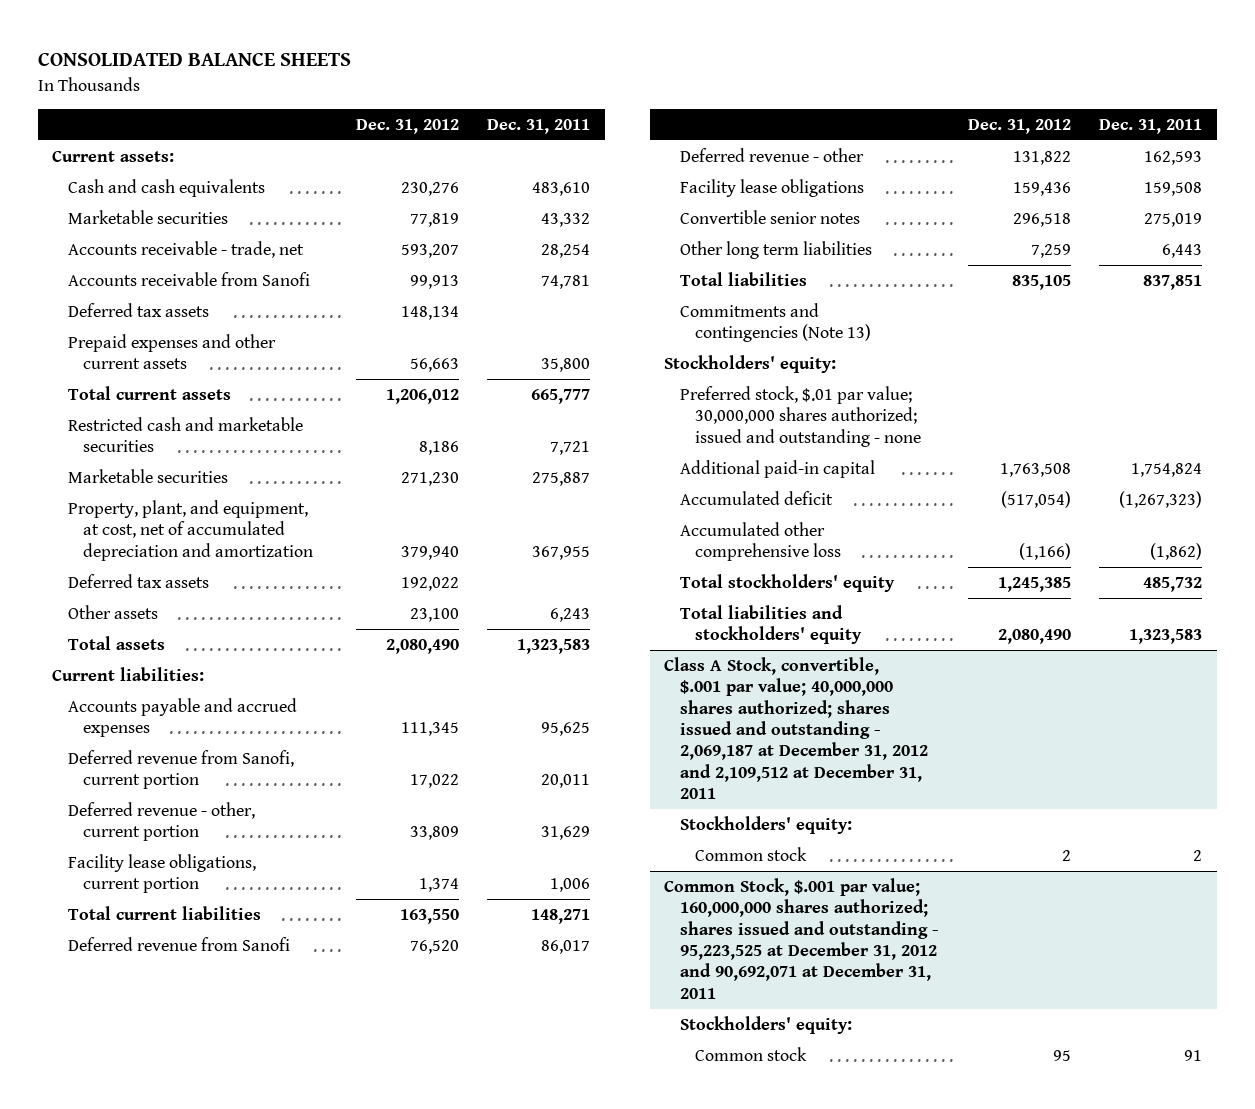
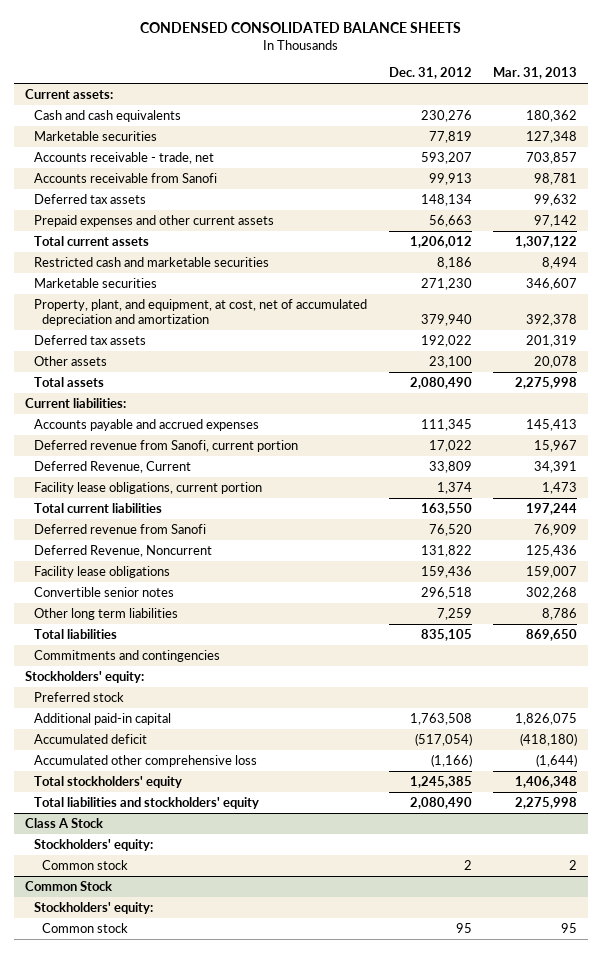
[38,53,352,67] CONSOLIDATED BALANCE SHEETS -> [140,22,462,34] CONDENSED CONSOLIDATED BALANCE SHEETS
[487,118,591,134] Dec. 31, 2011 -> none
none -> [493,67,578,80] Mar. 31, 2013
[67,802,255,842] Deferred revenue - other, current portion -> [33,460,191,473] Deferred Revenue, Current
[679,148,864,163] Deferred revenue - other -> [33,544,212,557] Deferred Revenue, Noncurrent
[679,303,872,343] Commitments and contingencies (Note 13) -> [33,649,220,662] Commitments and contingencies
[679,386,922,447] Preferred stock, $.01 par value; 30,000,000 shares authorized; issued and outstanding - none -> [33,691,124,702] Preferred stock
[664,657,928,800] Class A Stock, convertible, $.001 par value; 40,000,000 shares authorized; shares issued and outstanding - 2,069,187 at December 31, 2012 and 2,109,512 at December 31, 2011 -> none
none -> [25,817,104,828] Class A Stock
[664,878,939,999] Common Stock, $.001 par value; 160,000,000 shares authorized; shares issued and outstanding - 95,223,525 at December 31, 2012 and 90,692,071 at December 31, 2011 -> none
none -> [25,880,113,891] Common Stock

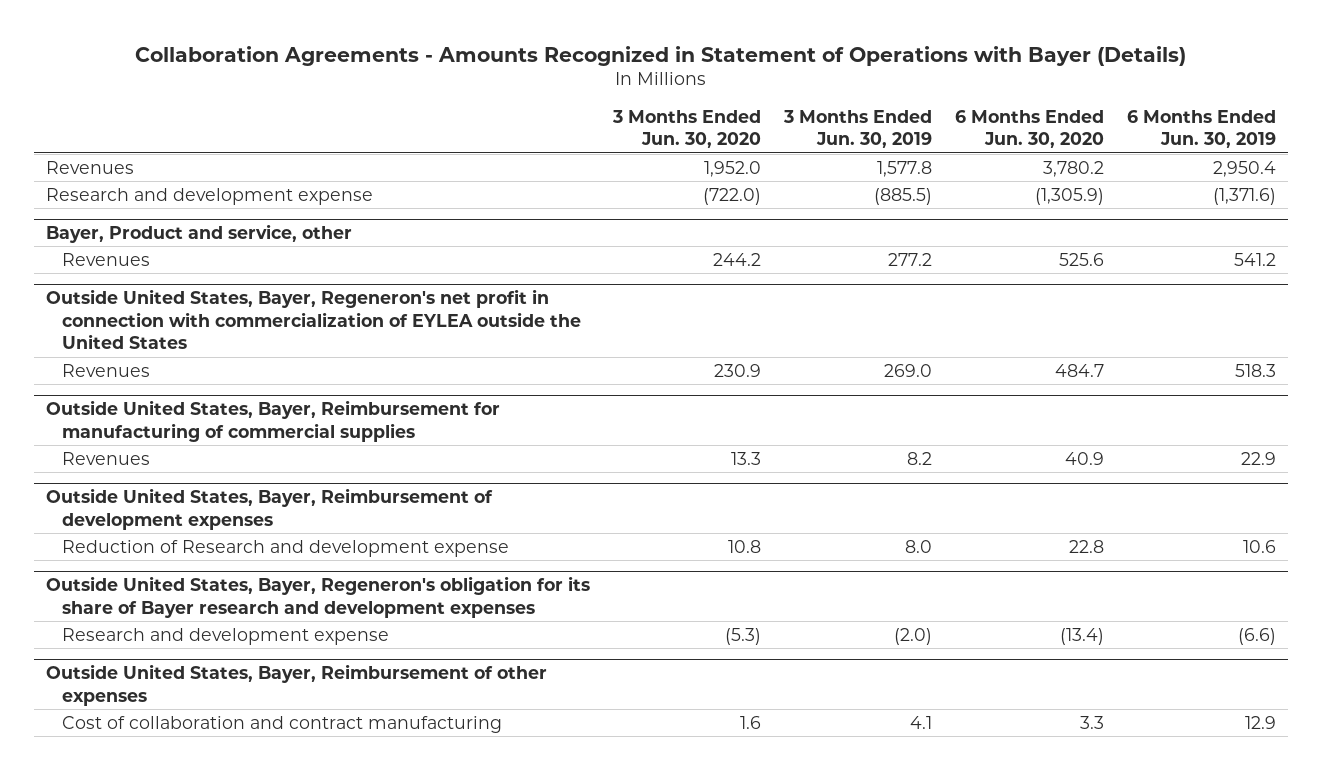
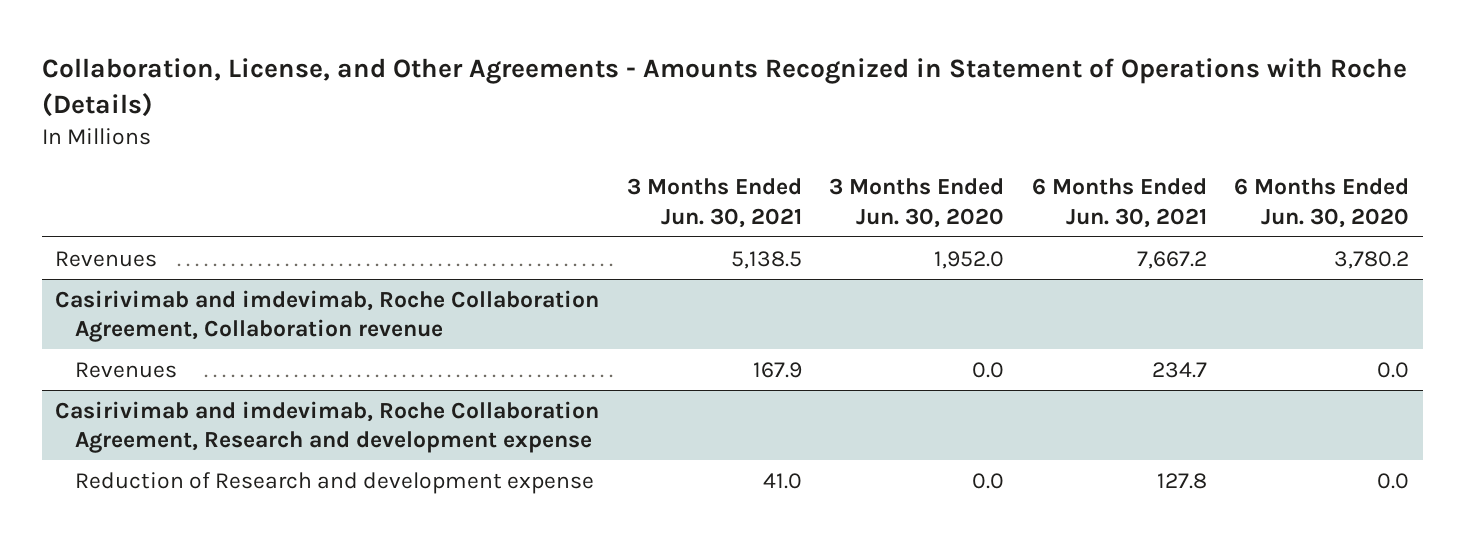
[135,45,1187,66] Collaboration Agreements - Amounts Recognized in Statement of Operations with Bayer (Details) -> [41,58,1407,118] Collaboration, License, and Other Agreements - Amounts Recognized in Statement of Operations with Roche (Details)
[783,109,933,149] 3 Months Ended Jun. 30, 2019 -> none
[1127,109,1277,149] 6 Months Ended Jun. 30, 2019 -> none
none -> [626,178,802,228] 3 Months Ended Jun. 30, 2021
none -> [1031,178,1207,228] 6 Months Ended Jun. 30, 2021
[45,187,373,205] Research and development expense -> none
[45,224,352,244] Bayer, Product and service, other -> none
[45,289,581,350] Outside United States, Bayer, Regeneron's net profit in connection with commercialization of EYLEA outside the United States -> none
[61,363,150,377] Revenues -> none
[45,400,500,442] Outside United States, Bayer, Reimbursement for manufacturing of commercial supplies -> none
[61,451,150,465] Revenues -> none
[45,488,493,530] Outside United States, Bayer, Reimbursement of development expenses -> none
[45,576,590,618] Outside United States, Bayer, Regeneron's obligation for its share of Bayer research and development expenses -> none
[61,627,389,645] Research and development expense -> none
[45,664,547,706] Outside United States, Bayer, Reimbursement of other expenses -> none
[61,715,502,733] Cost of collaboration and contract manufacturing -> none
none -> [55,289,600,342] Casirivimab and imdevimab, Roche Collaboration Agreement, Collaboration revenue
[712,252,761,266] 244.2 -> [972,361,1005,378] 0.0
[1059,252,1105,266] 525.6 -> [1376,361,1409,378] 0.0
none -> [55,400,600,453] Casirivimab and imdevimab, Roche Collaboration Agreement, Research and development expense
[727,539,761,553] 10.8 -> [972,472,1005,489] 0.0
[1069,539,1105,553] 22.8 -> [1376,472,1409,489] 0.0

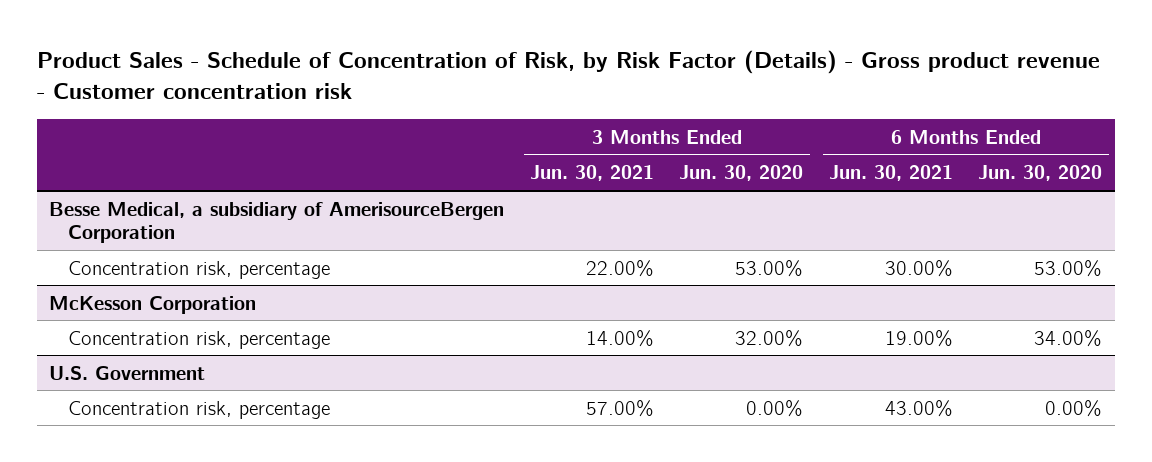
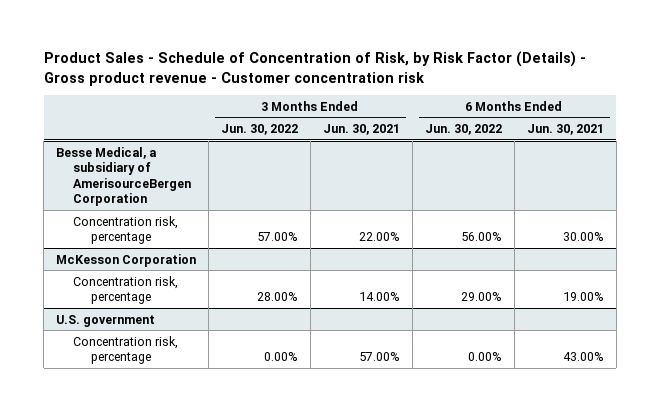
[679,165,804,182] Jun. 30, 2020 -> none
[978,165,1103,182] Jun. 30, 2020 -> none
none -> [221,123,299,135] Jun. 30, 2022
none -> [424,123,502,135] Jun. 30, 2022
[49,365,206,380] U.S. Government -> [56,314,156,327] U.S. government

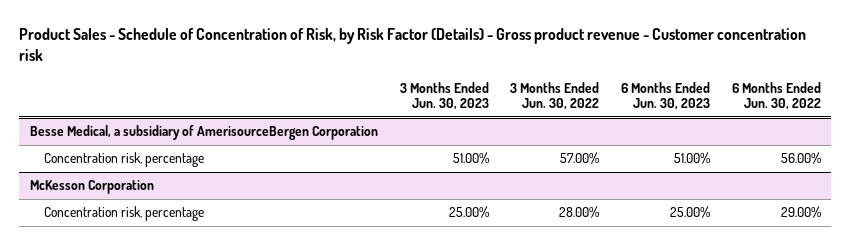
[322,123,400,135] Jun. 30, 2021 -> none
[526,123,604,135] Jun. 30, 2021 -> none
none -> [399,81,489,111] 3 Months Ended Jun. 30, 2023
none -> [620,81,710,111] 6 Months Ended Jun. 30, 2023
[56,314,156,327] U.S. government -> none
[73,335,179,365] Concentration risk, percentage -> none

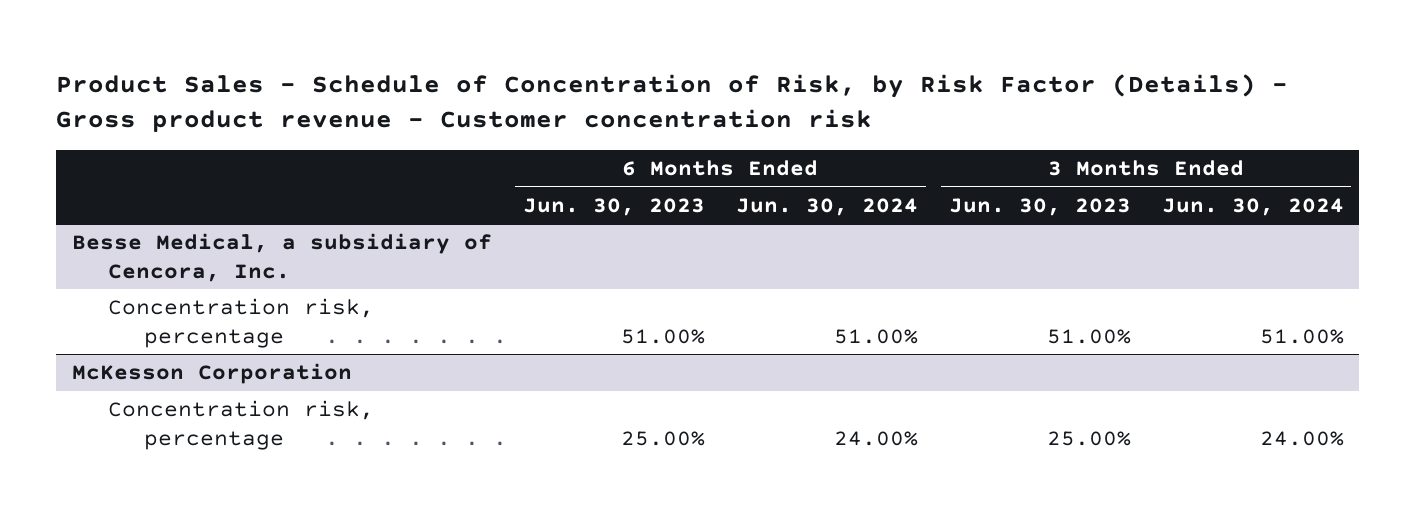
[510,81,600,111] 3 Months Ended Jun. 30, 2022 -> none
[731,81,821,111] 6 Months Ended Jun. 30, 2022 -> none
none -> [735,197,918,216] Jun. 30, 2024
none -> [1161,197,1344,216] Jun. 30, 2024
[29,125,378,141] Besse Medical, a subsidiary of AmerisourceBergen Corporation -> [71,233,492,282] Besse Medical, a subsidiary of Cencora, Inc.

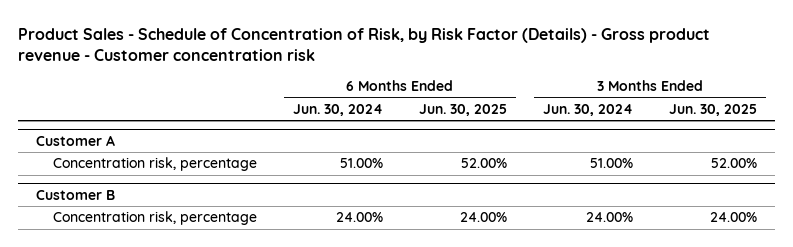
[522,197,705,216] Jun. 30, 2023 -> none
[948,197,1131,216] Jun. 30, 2023 -> none
none -> [418,103,507,116] Jun. 30, 2025
none -> [668,103,757,116] Jun. 30, 2025
[71,233,492,282] Besse Medical, a subsidiary of Cencora, Inc. -> [36,134,116,146] Customer A
[71,363,352,385] McKesson Corporation -> [36,189,116,200] Customer B

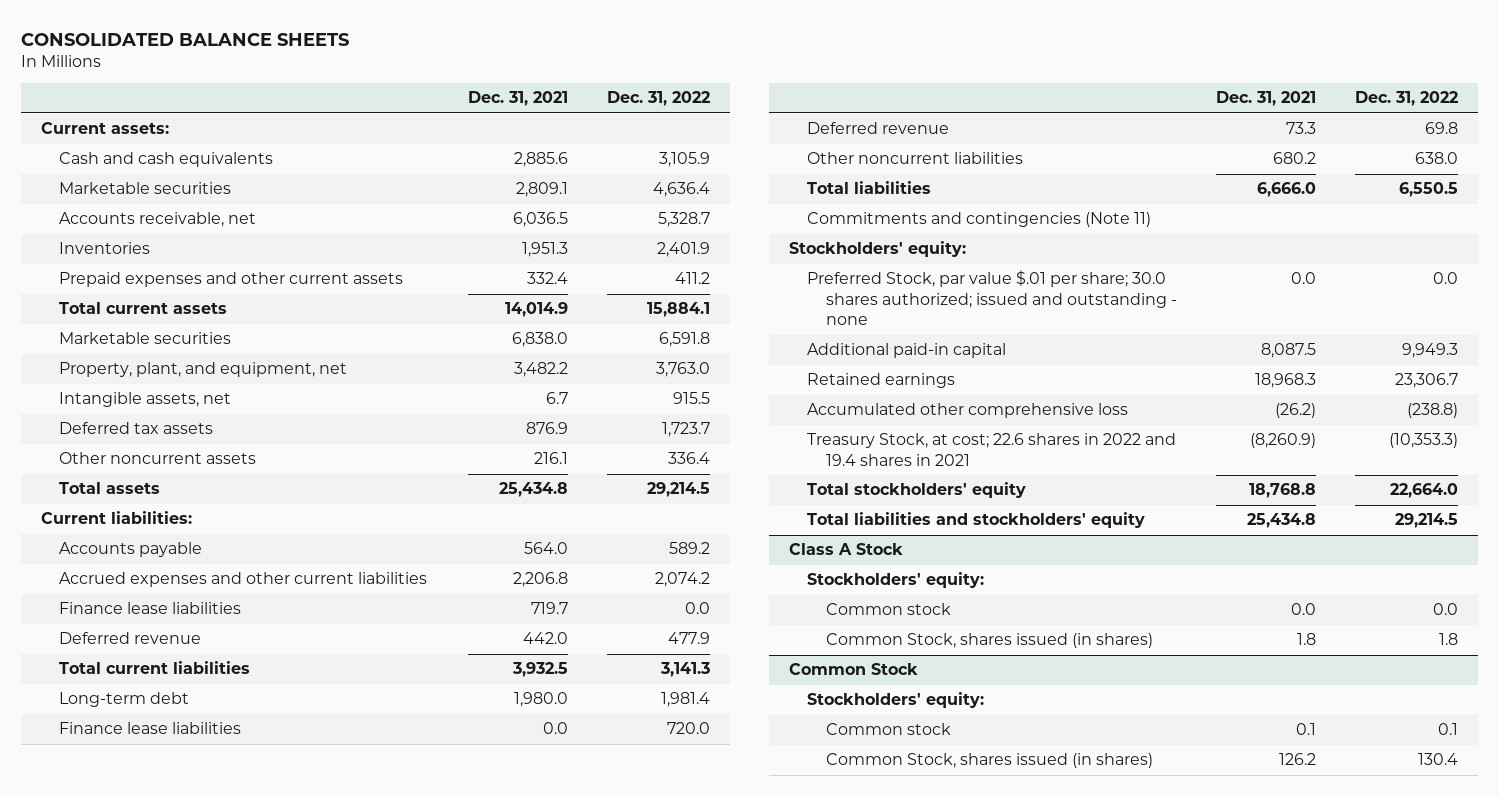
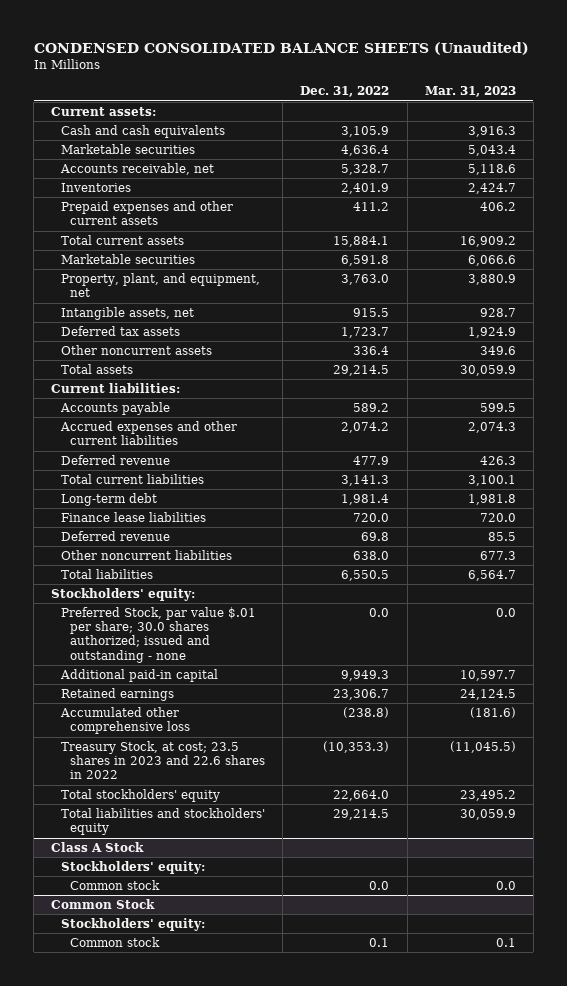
[21,32,350,46] CONSOLIDATED BALANCE SHEETS -> [33,41,529,55] CONDENSED CONSOLIDATED BALANCE SHEETS (Unaudited)
[467,91,568,107] Dec. 31, 2021 -> none
none -> [424,86,516,98] Mar. 31, 2023
[59,602,242,615] Finance lease liabilities -> none
[807,212,1152,228] Commitments and contingencies (Note 11) -> none
[807,433,1177,466] Treasury Stock, at cost; 22.6 shares in 2022 and 19.4 shares in 2021 -> [60,741,266,780] Treasury Stock, at cost; 23.5 shares in 2023 and 22.6 shares in 2022
[826,633,1154,649] Common Stock, shares issued (in shares) -> none
[826,753,1154,769] Common Stock, shares issued (in shares) -> none

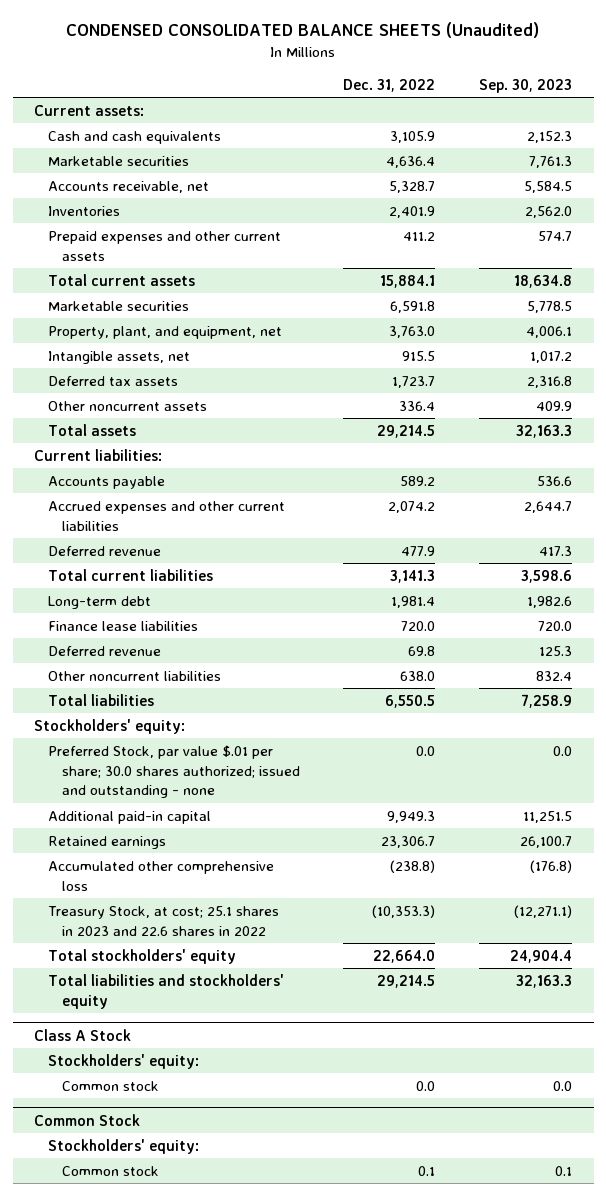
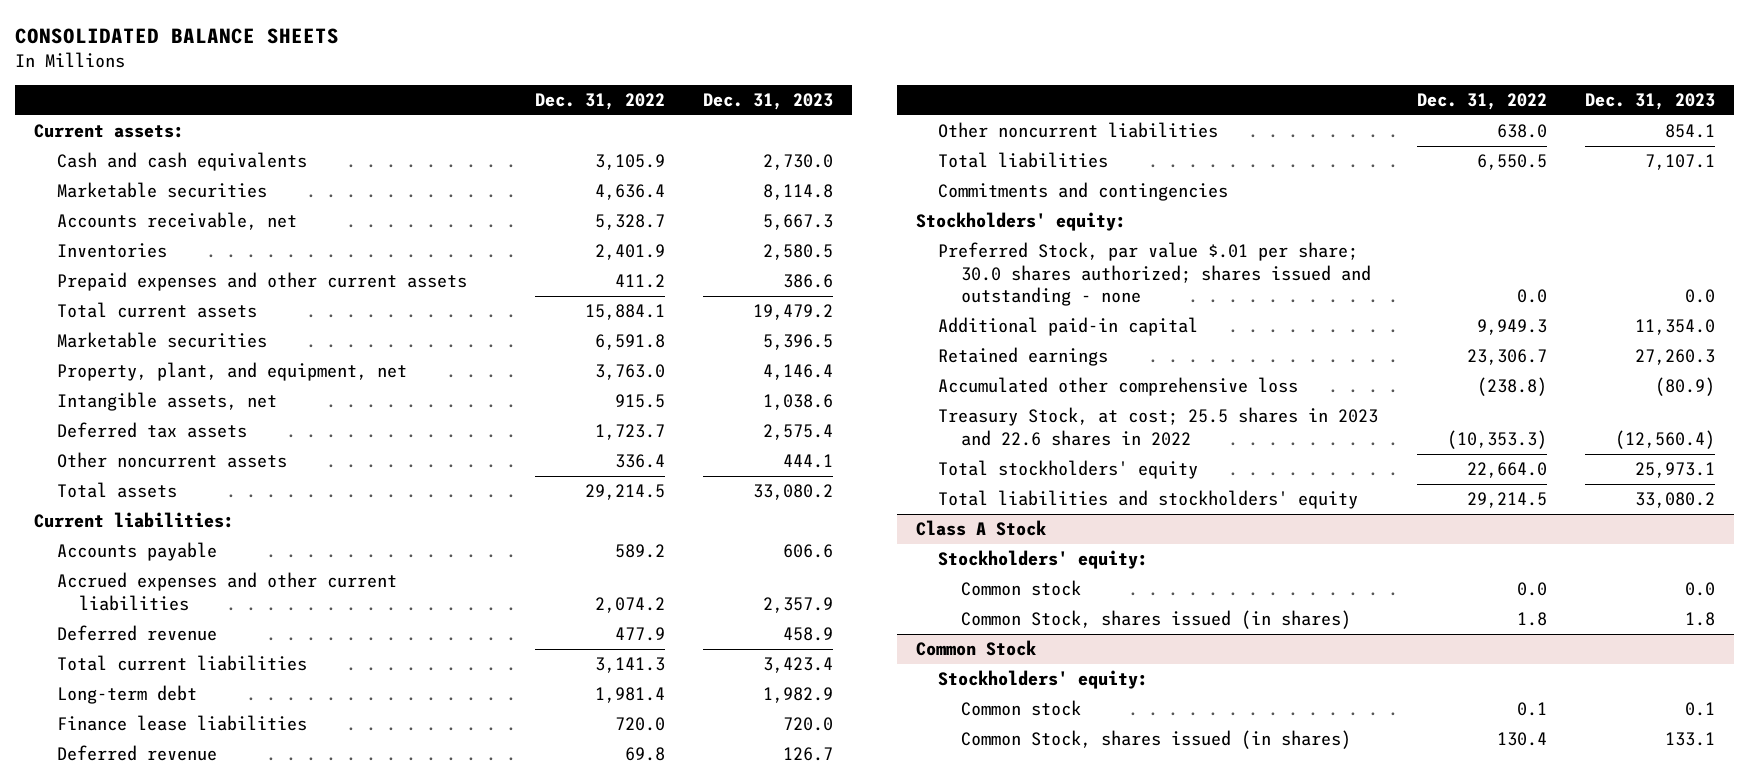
[66,22,540,39] CONDENSED CONSOLIDATED BALANCE SHEETS (Unaudited) -> [15,27,340,44] CONSOLIDATED BALANCE SHEETS
[478,78,572,93] Sep. 30, 2023 -> none
none -> [703,92,834,110] Dec. 31, 2023
none -> [938,182,1229,202] Commitments and contingencies
[48,744,300,799] Preferred Stock, par value $.01 per share; 30.0 shares authorized; issued and outstanding - none -> [938,242,1371,307] Preferred Stock, par value $.01 per share; 30.0 shares authorized; shares issued and outstanding - none
[48,905,280,936] Treasury Stock, at cost; 25.1 shares in 2023 and 22.6 shares in 2022 -> [938,407,1379,446] Treasury Stock, at cost; 25.5 shares in 2023 and 22.6 shares in 2022
none -> [960,610,1351,630] Common Stock, shares issued (in shares)
none -> [960,730,1351,750] Common Stock, shares issued (in shares)

